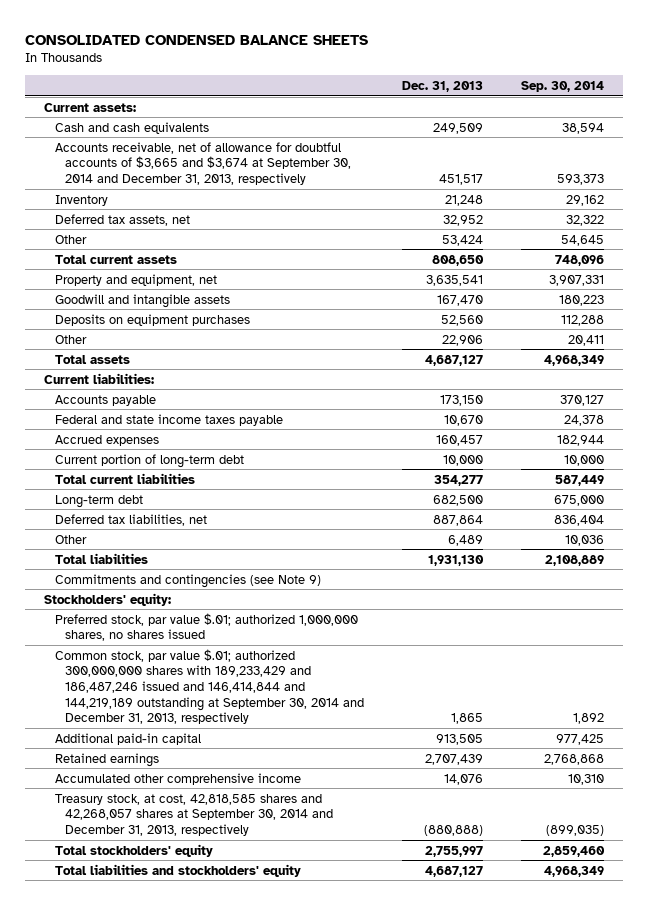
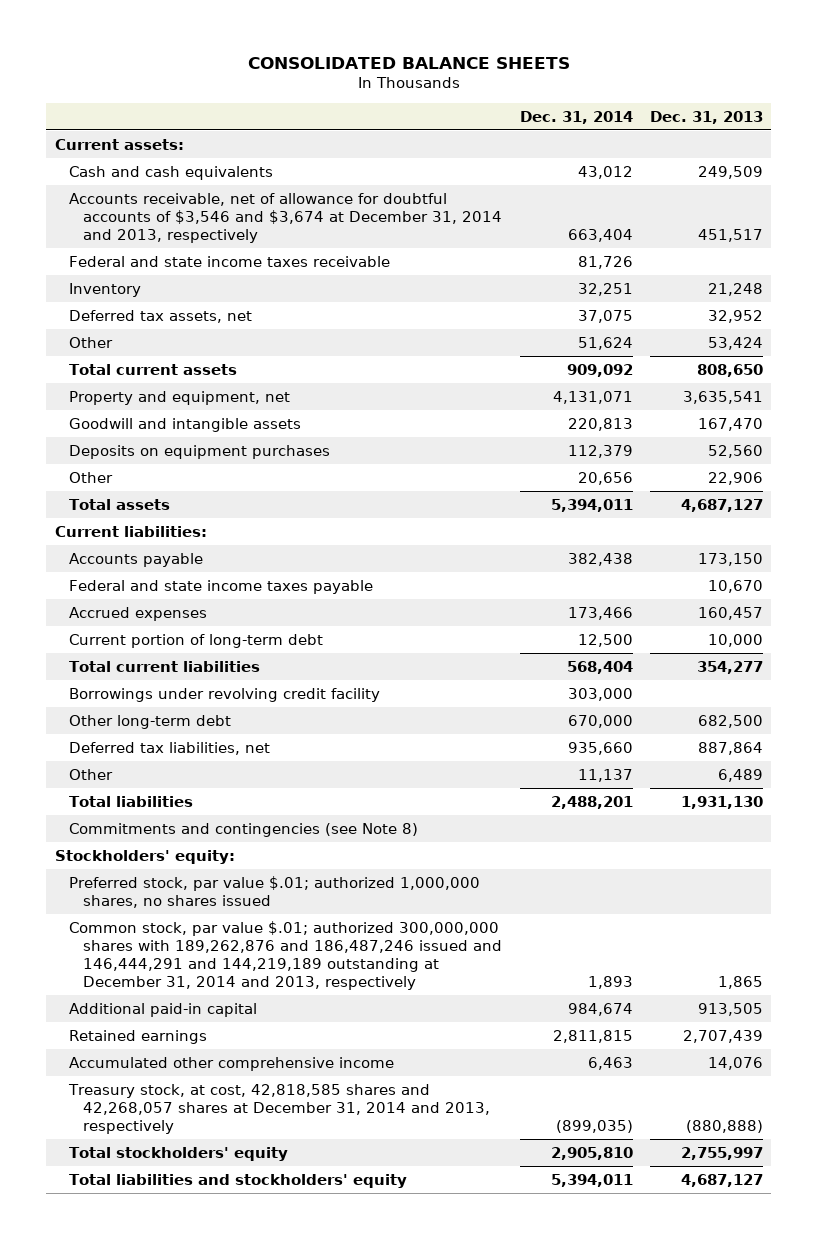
[25,35,369,46] CONSOLIDATED CONDENSED BALANCE SHEETS -> [247,56,570,69] CONSOLIDATED BALANCE SHEETS
[521,80,605,92] Sep. 30, 2014 -> none
none -> [519,110,633,124] Dec. 31, 2014
[54,141,352,185] Accounts receivable, net of allowance for doubtful accounts of $3,665 and $3,674 at September 30, 2014 and December 31, 2013, respectively -> [69,192,503,244] Accounts receivable, net of allowance for doubtful accounts of $3,546 and $3,674 at December 31, 2014 and 2013, respectively
none -> [69,255,391,267] Federal and state income taxes receivable
none -> [69,687,381,702] Borrowings under revolving credit facility
[54,494,143,508] Long-term debt -> [69,714,232,729] Other long-term debt
[54,573,321,588] Commitments and contingencies (see Note 9) -> [69,822,419,837] Commitments and contingencies (see Note 8)
[54,648,365,725] Common stock, par value $.01; authorized 300,000,000 shares with 189,233,429 and 186,487,246 issued and 146,414,844 and 144,219,189 outstanding at September 30, 2014 and December 31, 2013, respectively -> [69,920,503,991] Common stock, par value $.01; authorized 300,000,000 shares with 189,262,876 and 186,487,246 issued and 146,444,291 and 144,219,189 outstanding at December 31, 2014 and 2013, respectively
[54,793,334,836] Treasury stock, at cost, 42,818,585 shares and 42,268,057 shares at September 30, 2014 and December 31, 2013, respectively -> [68,1083,491,1135] Treasury stock, at cost, 42,818,585 shares and 42,268,057 shares at December 31, 2014 and 2013, respectively

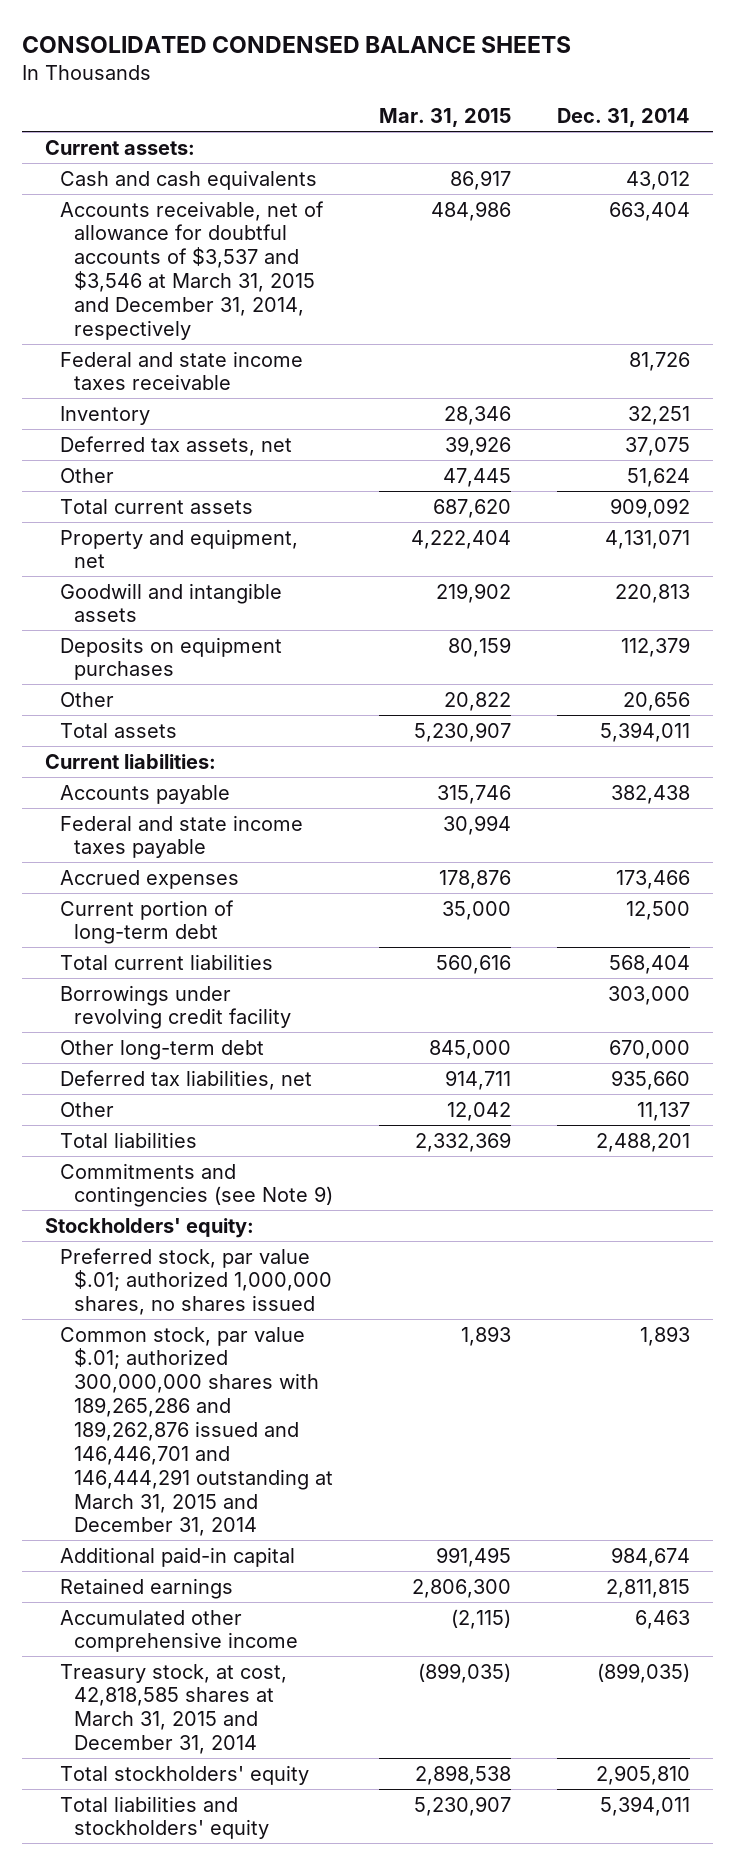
[247,56,570,69] CONSOLIDATED BALANCE SHEETS -> [22,36,572,54] CONSOLIDATED CONDENSED BALANCE SHEETS
[649,110,763,124] Dec. 31, 2013 -> none
none -> [378,108,511,128] Mar. 31, 2015
[69,192,503,244] Accounts receivable, net of allowance for doubtful accounts of $3,546 and $3,674 at December 31, 2014 and 2013, respectively -> [59,200,324,340] Accounts receivable, net of allowance for doubtful accounts of $3,537 and $3,546 at March 31, 2015 and December 31, 2014, respectively
[69,822,419,837] Commitments and contingencies (see Note 8) -> [59,1162,333,1208] Commitments and contingencies (see Note 9)
[69,920,503,991] Common stock, par value $.01; authorized 300,000,000 shares with 189,262,876 and 186,487,246 issued and 146,444,291 and 144,219,189 outstanding at December 31, 2014 and 2013, respectively -> [59,1326,333,1537] Common stock, par value $.01; authorized 300,000,000 shares with 189,265,286 and 189,262,876 issued and 146,446,701 and 146,444,291 outstanding at March 31, 2015 and December 31, 2014
[68,1083,491,1135] Treasury stock, at cost, 42,818,585 shares and 42,268,057 shares at December 31, 2014 and 2013, respectively -> [59,1663,287,1755] Treasury stock, at cost, 42,818,585 shares at March 31, 2015 and December 31, 2014

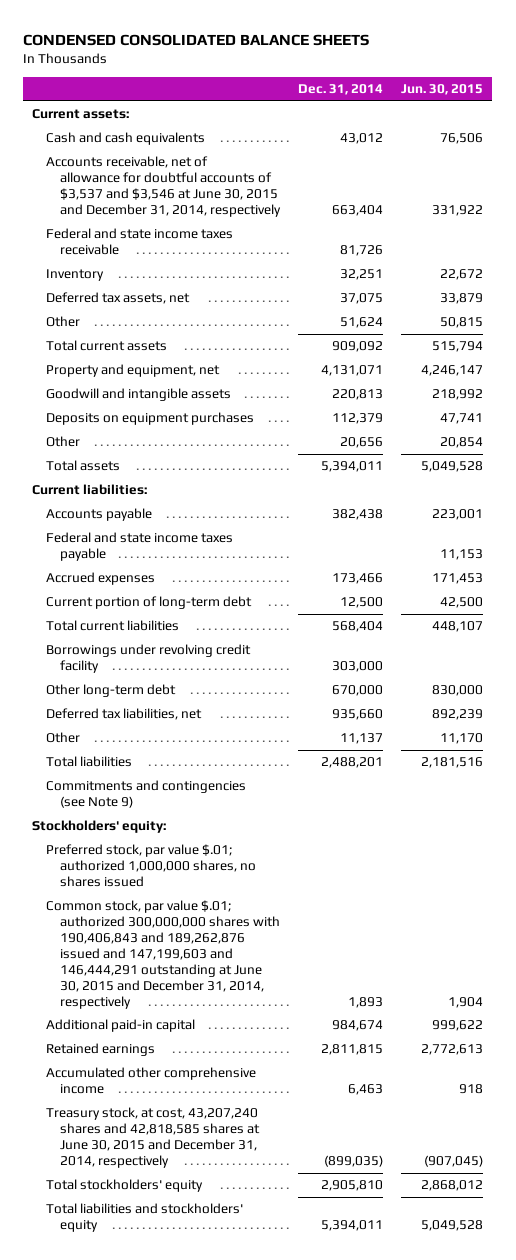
[22,36,572,54] CONSOLIDATED CONDENSED BALANCE SHEETS -> [23,33,370,46] CONDENSED CONSOLIDATED BALANCE SHEETS
[378,108,511,128] Mar. 31, 2015 -> none
none -> [401,84,484,96] Jun. 30, 2015
[59,200,324,340] Accounts receivable, net of allowance for doubtful accounts of $3,537 and $3,546 at March 31, 2015 and December 31, 2014, respectively -> [46,156,281,218] Accounts receivable, net of allowance for doubtful accounts of $3,537 and $3,546 at June 30, 2015 and December 31, 2014, respectively
[59,1326,333,1537] Common stock, par value $.01; authorized 300,000,000 shares with 189,265,286 and 189,262,876 issued and 146,446,701 and 146,444,291 outstanding at March 31, 2015 and December 31, 2014 -> [46,900,280,1009] Common stock, par value $.01; authorized 300,000,000 shares with 190,406,843 and 189,262,876 issued and 147,199,603 and 146,444,291 outstanding at June 30, 2015 and December 31, 2014, respectively
[59,1663,287,1755] Treasury stock, at cost, 42,818,585 shares at March 31, 2015 and December 31, 2014 -> [46,1107,260,1169] Treasury stock, at cost, 43,207,240 shares and 42,818,585 shares at June 30, 2015 and December 31, 2014, respectively

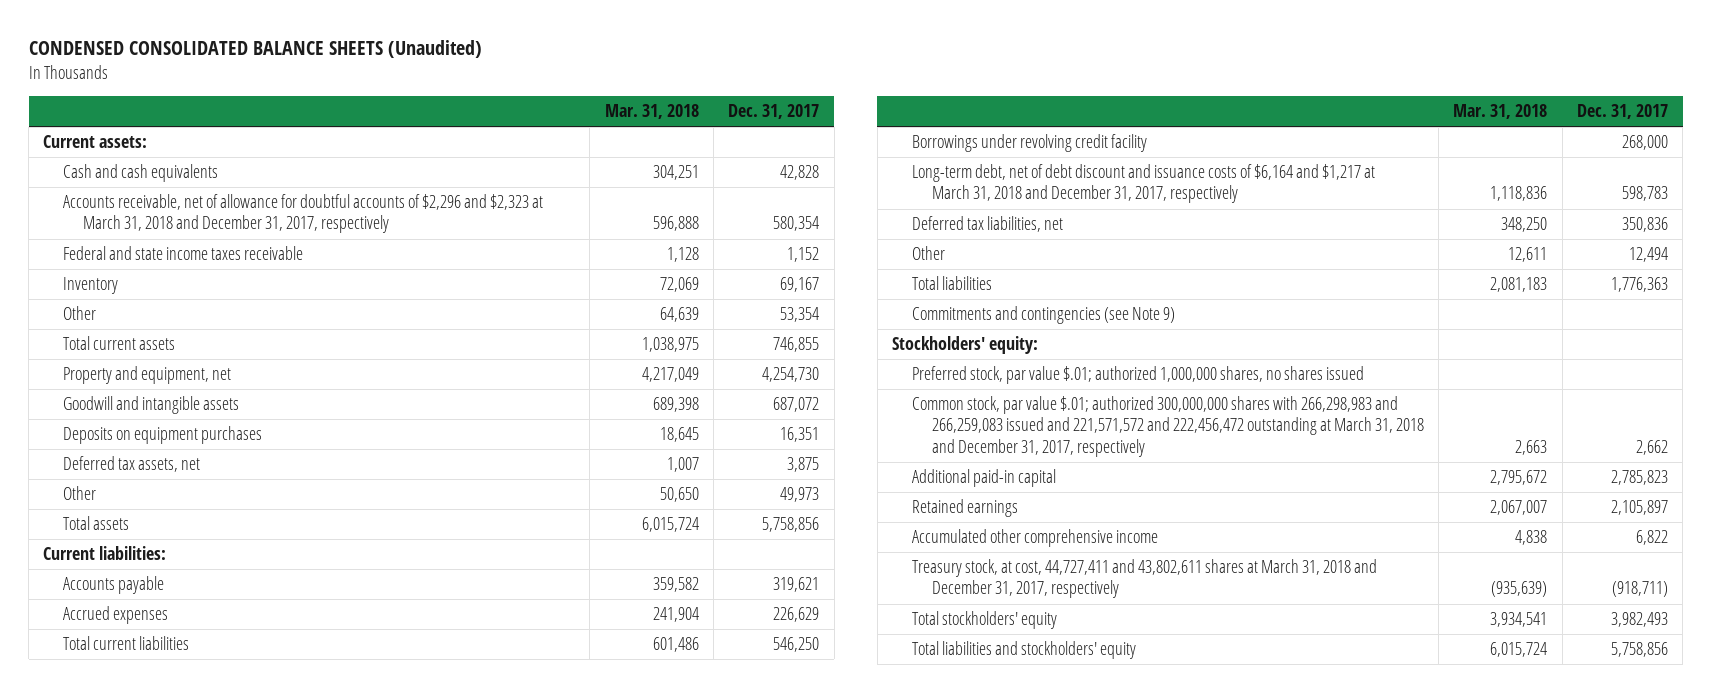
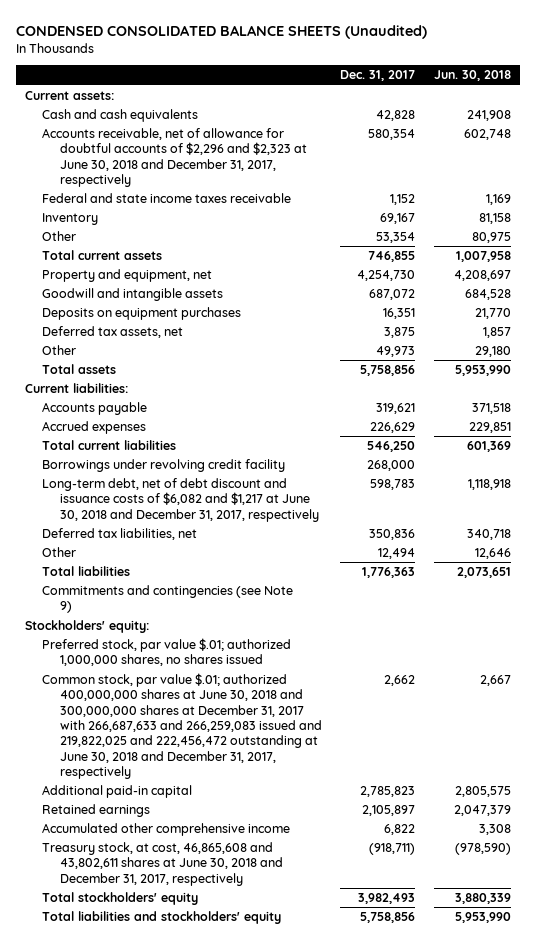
[604,104,699,120] Mar. 31, 2018 -> none
none -> [433,70,511,82] Jun. 30, 2018
[63,194,544,234] Accounts receivable, net of allowance for doubtful accounts of $2,296 and $2,323 at March 31, 2018 and December 31, 2017, respectively -> [42,128,307,188] Accounts receivable, net of allowance for doubtful accounts of $2,296 and $2,323 at June 30, 2018 and December 31, 2017, respectively
[911,164,1375,204] Long-term debt, net of debt discount and issuance costs of $6,164 and $1,217 at March 31, 2018 and December 31, 2017, respectively -> [42,478,319,522] Long-term debt, net of debt discount and issuance costs of $6,082 and $1,217 at June 30, 2018 and December 31, 2017, respectively
[911,396,1424,457] Common stock, par value $.01; authorized 300,000,000 shares with 266,298,983 and 266,259,083 issued and 221,571,572 and 222,456,472 outstanding at March 31, 2018 and December 31, 2017, respectively -> [42,673,322,779] Common stock, par value $.01; authorized 400,000,000 shares at June 30, 2018 and 300,000,000 shares at December 31, 2017 with 266,687,633 and 266,259,083 issued and 219,822,025 and 222,456,472 outstanding at June 30, 2018 and December 31, 2017, respectively
[911,559,1377,599] Treasury stock, at cost, 44,727,411 and 43,802,611 shares at March 31, 2018 and December 31, 2017, respectively -> [42,842,283,886] Treasury stock, at cost, 46,865,608 and 43,802,611 shares at June 30, 2018 and December 31, 2017, respectively

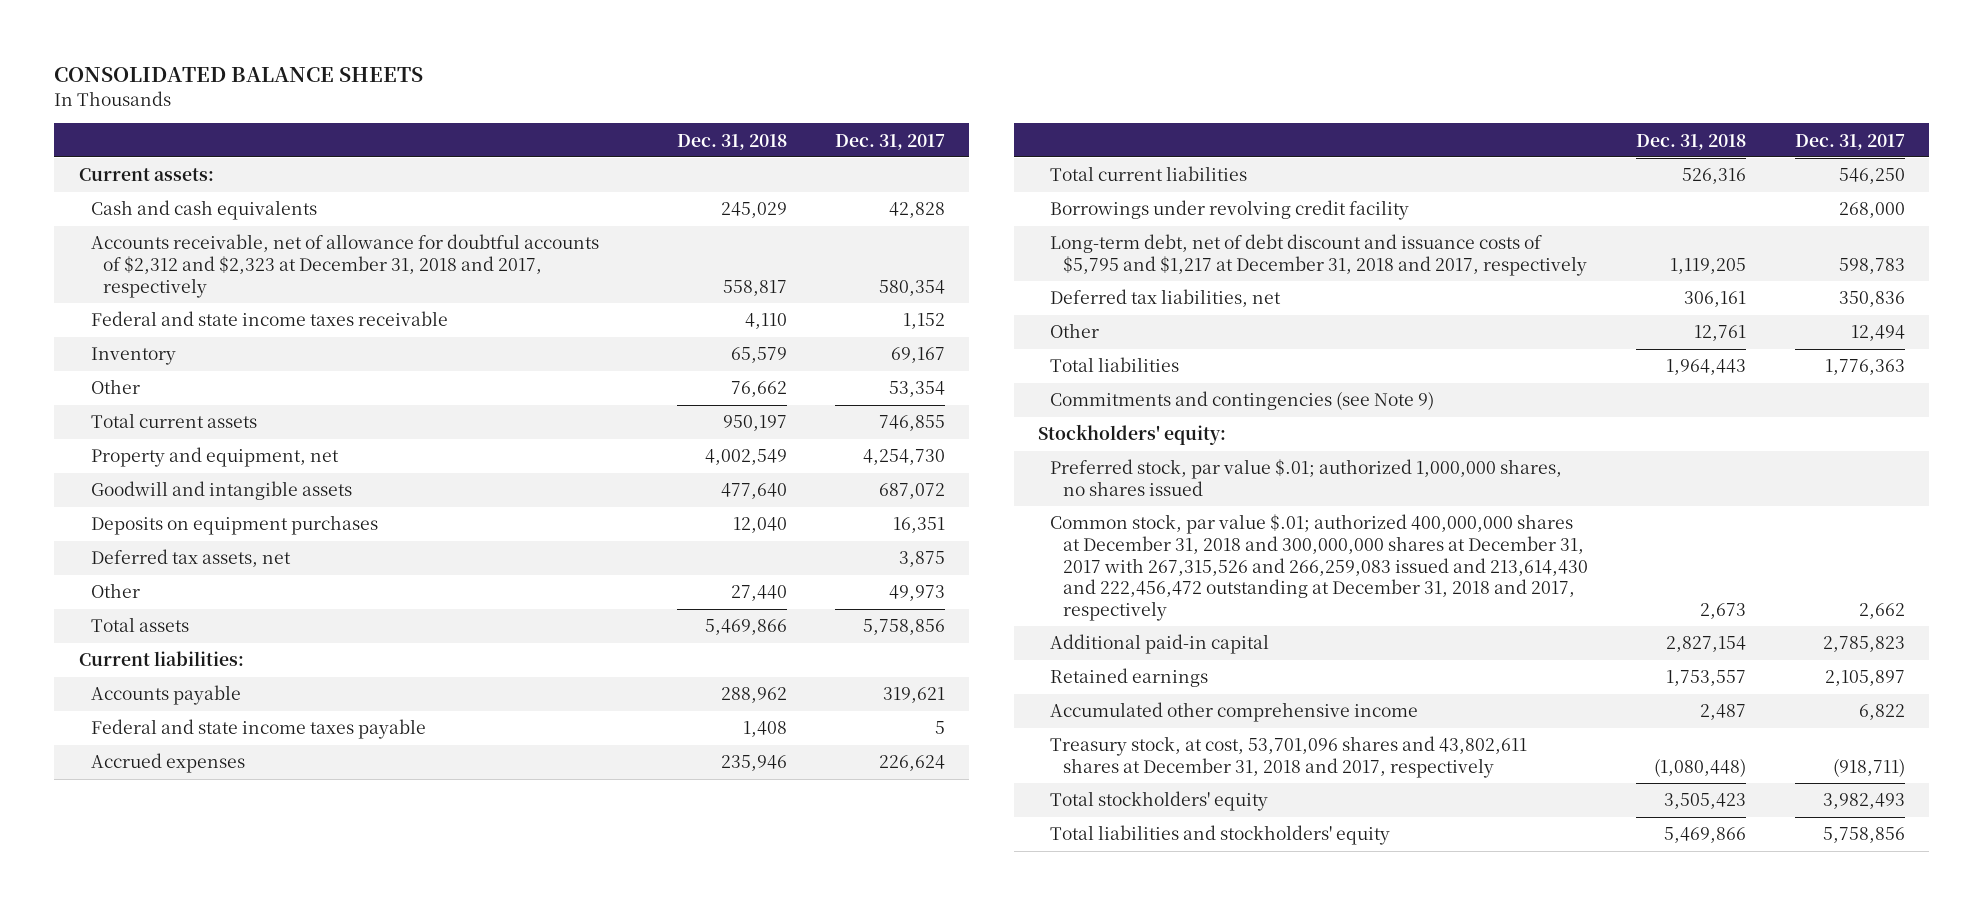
[15,24,427,39] CONDENSED CONSOLIDATED BALANCE SHEETS (Unaudited) -> [54,66,424,82] CONSOLIDATED BALANCE SHEETS
[433,70,511,82] Jun. 30, 2018 -> none
none -> [676,133,787,150] Dec. 31, 2018
[42,128,307,188] Accounts receivable, net of allowance for doubtful accounts of $2,296 and $2,323 at June 30, 2018 and December 31, 2017, respectively -> [91,234,600,298] Accounts receivable, net of allowance for doubtful accounts of $2,312 and $2,323 at December 31, 2018 and 2017, respectively
none -> [91,719,427,740] Federal and state income taxes payable
[370,422,416,434] 226,629 -> [879,755,946,772] 226,624
[42,478,319,522] Long-term debt, net of debt discount and issuance costs of $6,082 and $1,217 at June 30, 2018 and December 31, 2017, respectively -> [1050,234,1587,276] Long-term debt, net of debt discount and issuance costs of $5,795 and $1,217 at December 31, 2018 and 2017, respectively
[42,673,322,779] Common stock, par value $.01; authorized 400,000,000 shares at June 30, 2018 and 300,000,000 shares at December 31, 2017 with 266,687,633 and 266,259,083 issued and 219,822,025 and 222,456,472 outstanding at June 30, 2018 and December 31, 2017, respectively -> [1050,514,1588,622] Common stock, par value $.01; authorized 400,000,000 shares at December 31, 2018 and 300,000,000 shares at December 31, 2017 with 267,315,526 and 266,259,083 issued and 213,614,430 and 222,456,472 outstanding at December 31, 2018 and 2017, respectively
[42,842,283,886] Treasury stock, at cost, 46,865,608 and 43,802,611 shares at June 30, 2018 and December 31, 2017, respectively -> [1050,736,1528,778] Treasury stock, at cost, 53,701,096 shares and 43,802,611 shares at December 31, 2018 and 2017, respectively

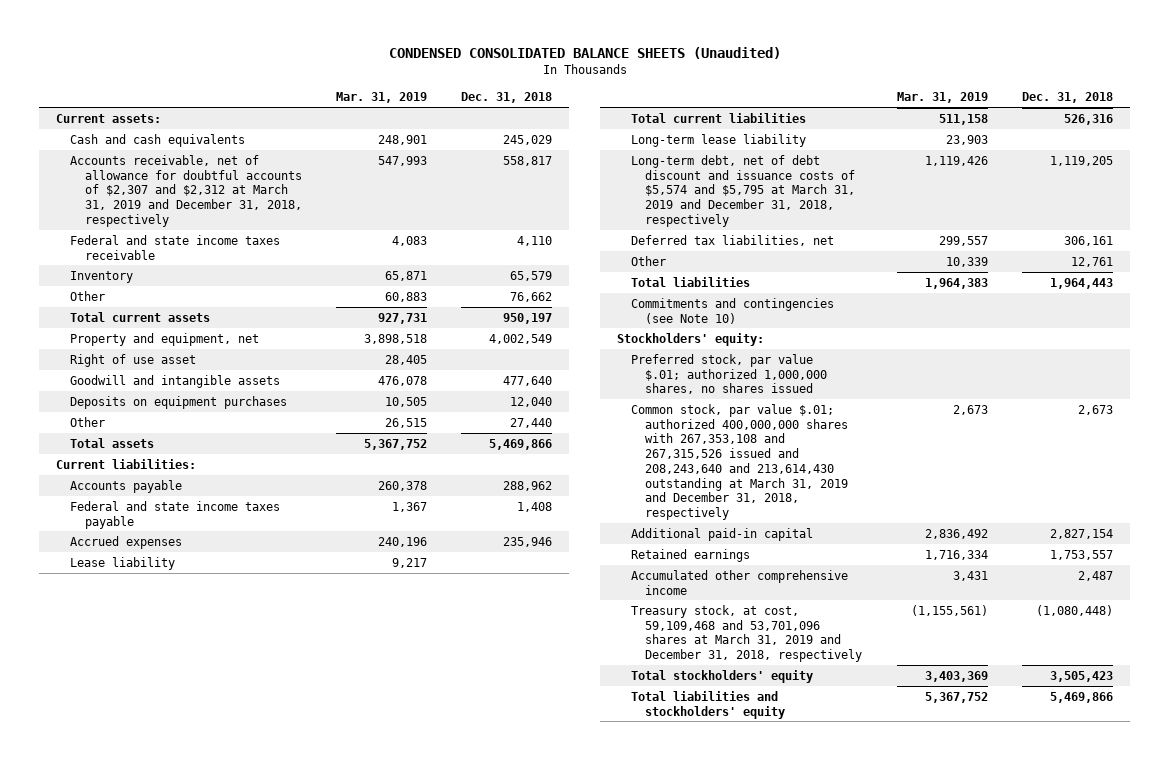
[54,66,424,82] CONSOLIDATED BALANCE SHEETS -> [388,47,781,60] CONDENSED CONSOLIDATED BALANCE SHEETS (Unaudited)
[835,133,946,150] Dec. 31, 2017 -> none
none -> [335,92,427,104] Mar. 31, 2019
[91,234,600,298] Accounts receivable, net of allowance for doubtful accounts of $2,312 and $2,323 at December 31, 2018 and 2017, respectively -> [70,154,302,227] Accounts receivable, net of allowance for doubtful accounts of $2,307 and $2,312 at March 31, 2019 and December 31, 2018, respectively
none -> [70,353,197,367] Right of use asset
[91,549,292,568] Deferred tax assets, net -> none
none -> [70,556,176,570] Lease liability
[1050,200,1410,221] Borrowings under revolving credit facility -> none
none -> [631,133,807,147] Long-term lease liability
[1050,234,1587,276] Long-term debt, net of debt discount and issuance costs of $5,795 and $1,217 at December 31, 2018 and 2017, respectively -> [631,154,856,227] Long-term debt, net of debt discount and issuance costs of $5,574 and $5,795 at March 31, 2019 and December 31, 2018, respectively
[1050,391,1435,411] Commitments and contingencies (see Note 9) -> [631,297,835,324] Commitments and contingencies (see Note 10)
[1050,514,1588,622] Common stock, par value $.01; authorized 400,000,000 shares at December 31, 2018 and 300,000,000 shares at December 31, 2017 with 267,315,526 and 266,259,083 issued and 213,614,430 and 222,456,472 outstanding at December 31, 2018 and 2017, respectively -> [631,403,849,521] Common stock, par value $.01; authorized 400,000,000 shares with 267,353,108 and 267,315,526 issued and 208,243,640 and 213,614,430 outstanding at March 31, 2019 and December 31, 2018, respectively
[1050,736,1528,778] Treasury stock, at cost, 53,701,096 shares and 43,802,611 shares at December 31, 2018 and 2017, respectively -> [631,604,863,663] Treasury stock, at cost, 59,109,468 and 53,701,096 shares at March 31, 2019 and December 31, 2018, respectively

